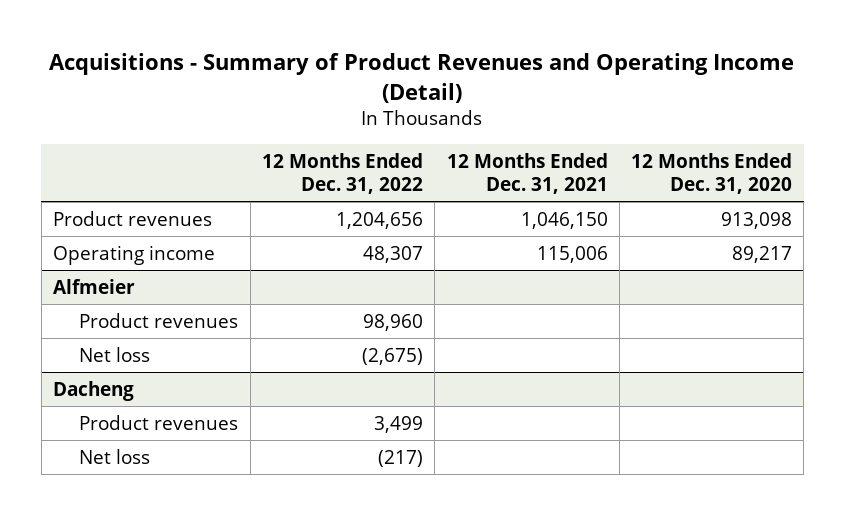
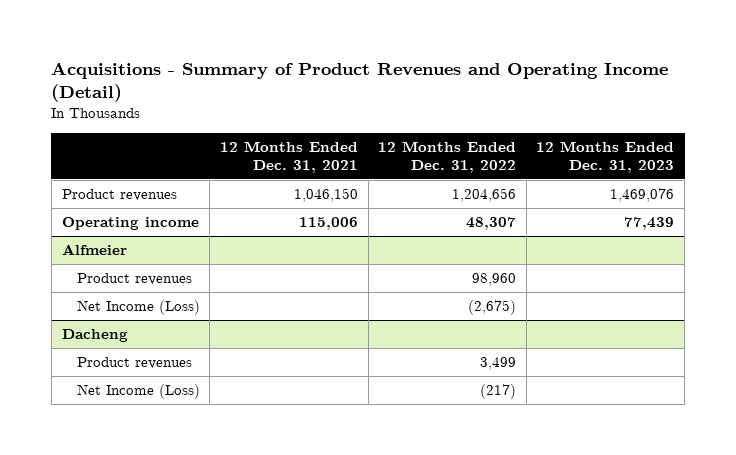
[631,153,793,194] 12 Months Ended Dec. 31, 2020 -> none
none -> [536,141,675,173] 12 Months Ended Dec. 31, 2023
[79,346,151,362] Net loss -> [76,300,200,316] Net Income (Loss)
[79,448,151,464] Net loss -> [76,384,200,400] Net Income (Loss)

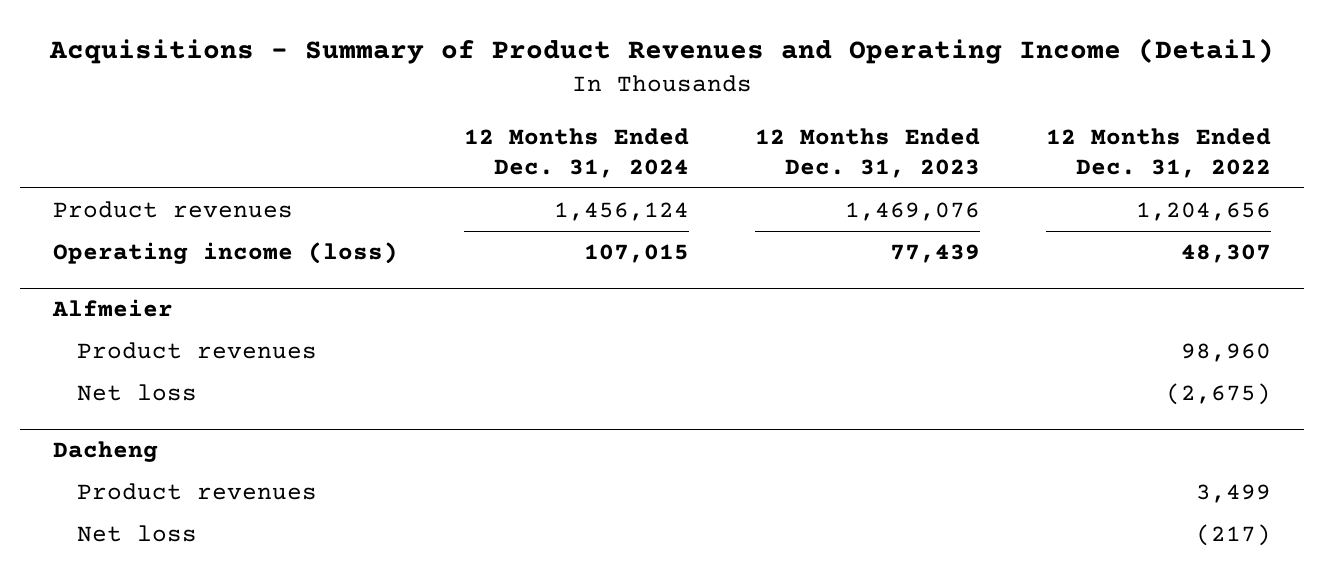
[219,141,358,173] 12 Months Ended Dec. 31, 2021 -> none
none -> [464,127,690,178] 12 Months Ended Dec. 31, 2024
[61,217,199,231] Operating income -> [52,241,398,264] Operating income (loss)
[76,300,200,316] Net Income (Loss) -> [77,383,198,401] Net loss
[76,384,200,400] Net Income (Loss) -> [77,524,198,542] Net loss

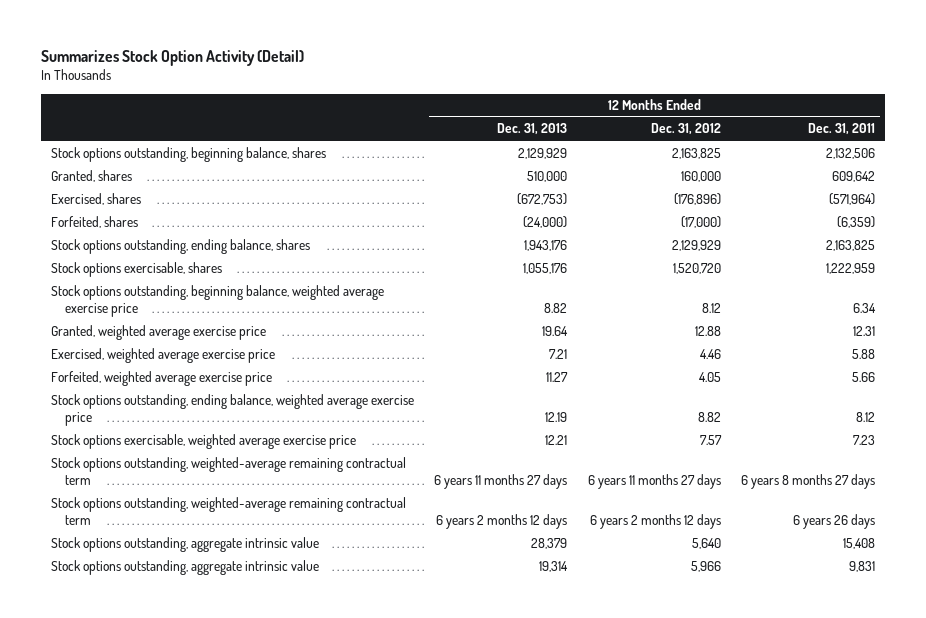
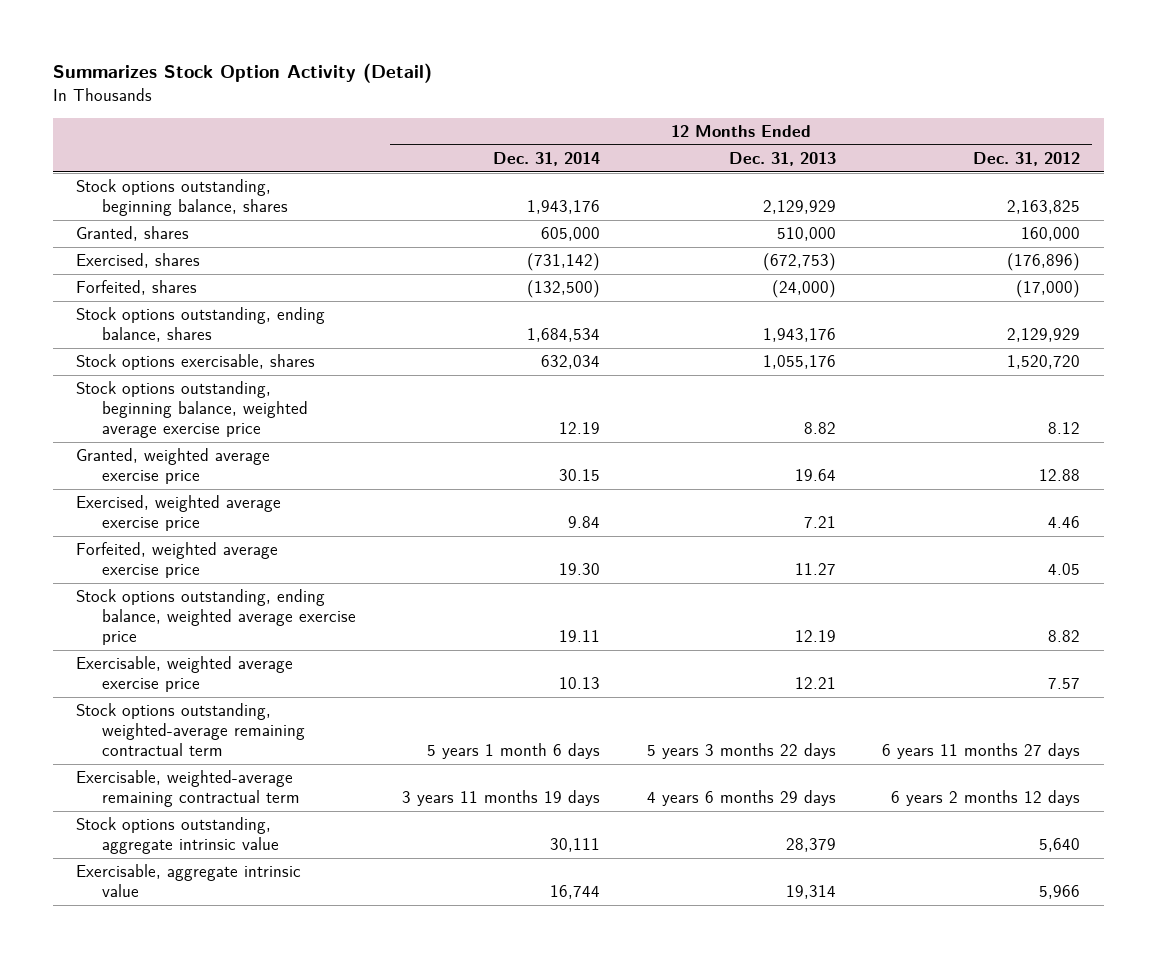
[808,123,876,136] Dec. 31, 2011 -> none
none -> [493,151,601,166] Dec. 31, 2014
[50,433,356,449] Stock options exercisable, weighted average exercise price -> [75,656,293,693] Exercisable, weighted average exercise price
[434,473,568,489] 6 years 11 months 27 days -> [646,742,836,759] 5 years 3 months 22 days
[50,496,406,525] Stock options outstanding, weighted-average remaining contractual term -> [75,770,300,808] Exercisable, weighted-average remaining contractual term
[436,513,568,529] 6 years 2 months 12 days -> [646,790,836,807] 4 years 6 months 29 days
[50,559,319,575] Stock options outstanding, aggregate intrinsic value -> [75,864,301,898] Exercisable, aggregate intrinsic value

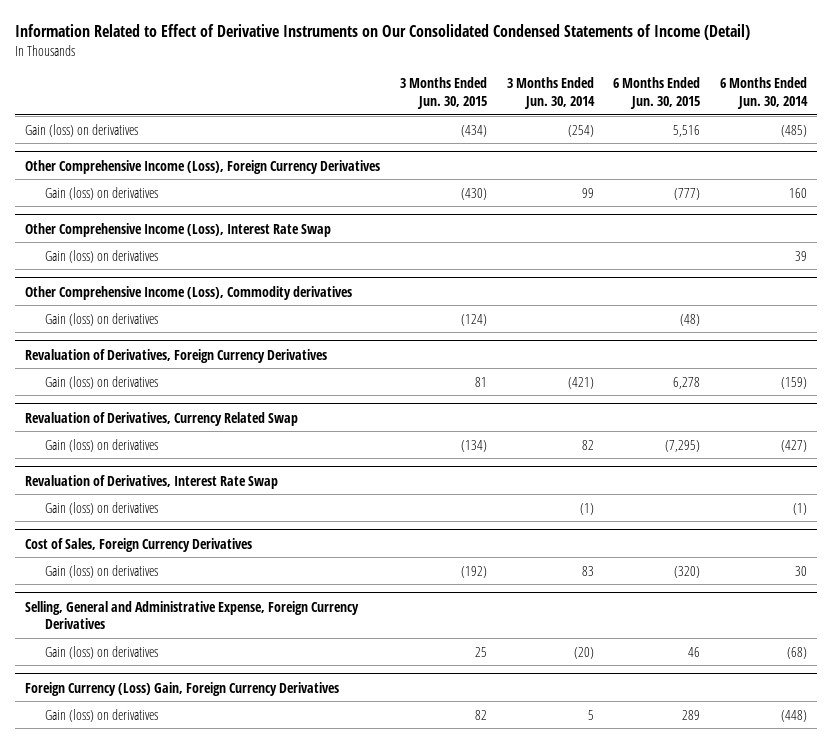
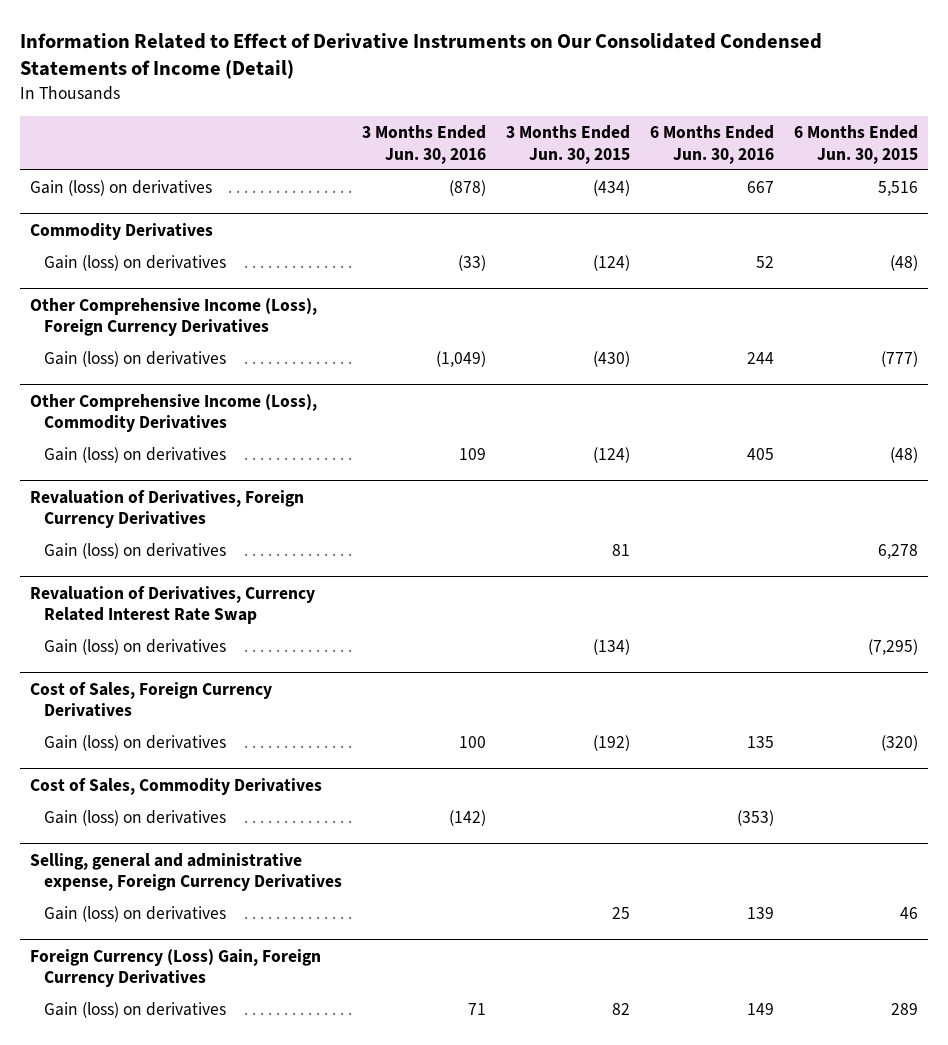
[506,77,595,110] 3 Months Ended Jun. 30, 2014 -> none
[719,77,808,110] 6 Months Ended Jun. 30, 2014 -> none
none -> [362,125,487,164] 3 Months Ended Jun. 30, 2016
none -> [650,125,775,164] 6 Months Ended Jun. 30, 2016
none -> [30,222,214,240] Commodity Derivatives
none -> [44,254,227,271] Gain (loss) on derivatives
[25,222,332,237] Other Comprehensive Income (Loss), Interest Rate Swap -> none
[45,249,159,263] Gain (loss) on derivatives -> none
[25,285,353,300] Other Comprehensive Income (Loss), Commodity derivatives -> [30,393,318,433] Other Comprehensive Income (Loss), Commodity Derivatives
[25,411,299,426] Revaluation of Derivatives, Currency Related Swap -> [30,585,316,625] Revaluation of Derivatives, Currency Related Interest Rate Swap
[25,474,279,489] Revaluation of Derivatives, Interest Rate Swap -> none
[45,501,159,515] Gain (loss) on derivatives -> none
none -> [30,777,323,795] Cost of Sales, Commodity Derivatives
none -> [44,809,227,826] Gain (loss) on derivatives
[25,600,360,630] Selling, General and Administrative Expense, Foreign Currency Derivatives -> [30,852,343,892] Selling, general and administrative expense, Foreign Currency Derivatives

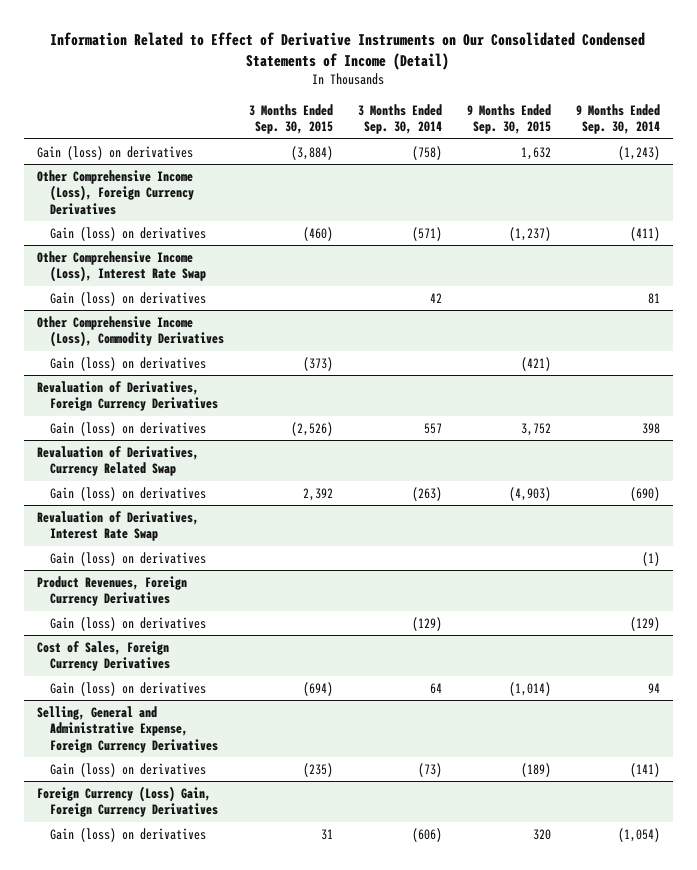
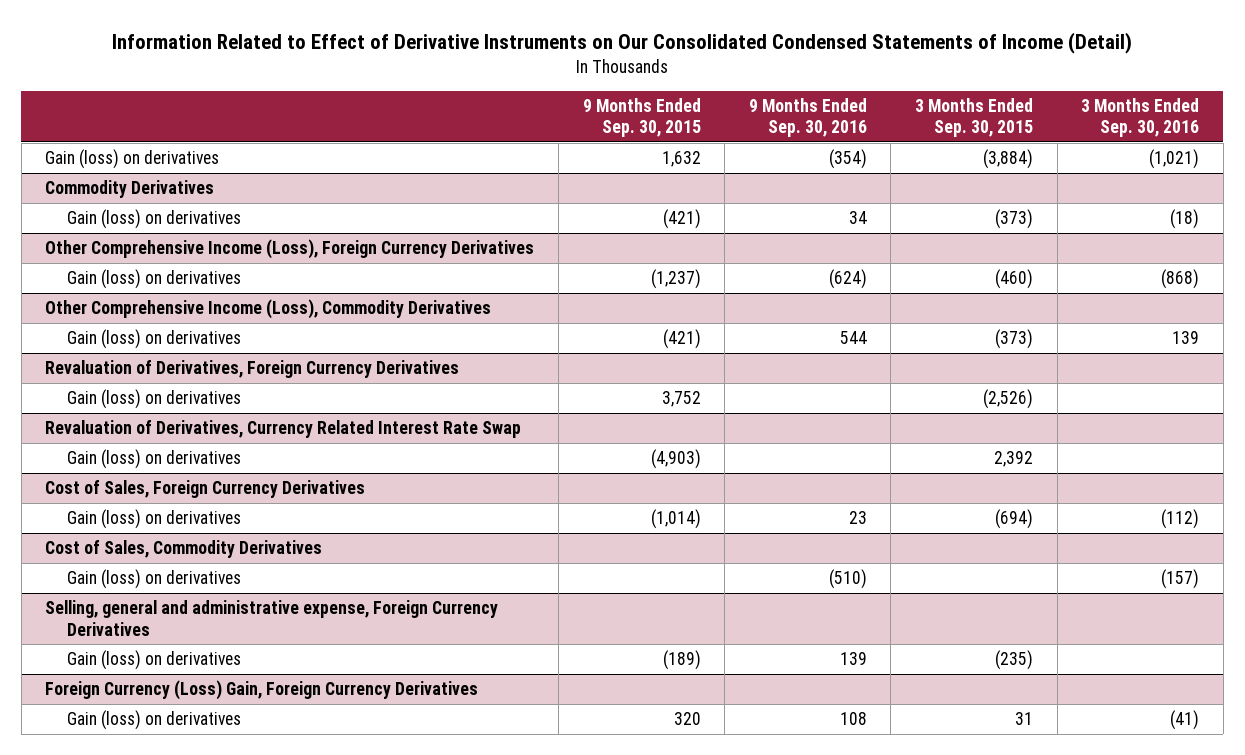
[358,103,443,135] 3 Months Ended Sep. 30, 2014 -> none
[576,103,661,135] 9 Months Ended Sep. 30, 2014 -> none
none -> [748,97,867,138] 9 Months Ended Sep. 30, 2016
none -> [1081,97,1200,138] 3 Months Ended Sep. 30, 2016
none -> [45,180,215,199] Commodity Derivatives
none -> [66,209,241,230] Gain (loss) on derivatives
[36,250,207,283] Other Comprehensive Income (Loss), Interest Rate Swap -> none
[50,291,207,306] Gain (loss) on derivatives -> none
[36,445,199,477] Revaluation of Derivatives, Currency Related Swap -> [45,420,522,439] Revaluation of Derivatives, Currency Related Interest Rate Swap
[36,510,199,542] Revaluation of Derivatives, Interest Rate Swap -> none
[50,551,207,566] Gain (loss) on derivatives -> none
[36,575,187,607] Product Revenues, Foreign Currency Derivatives -> none
[50,616,207,631] Gain (loss) on derivatives -> none
none -> [45,540,323,559] Cost of Sales, Commodity Derivatives
none -> [66,569,241,590] Gain (loss) on derivatives
[36,705,219,754] Selling, General and Administrative Expense, Foreign Currency Derivatives -> [45,600,499,636] Selling, general and administrative expense, Foreign Currency Derivatives

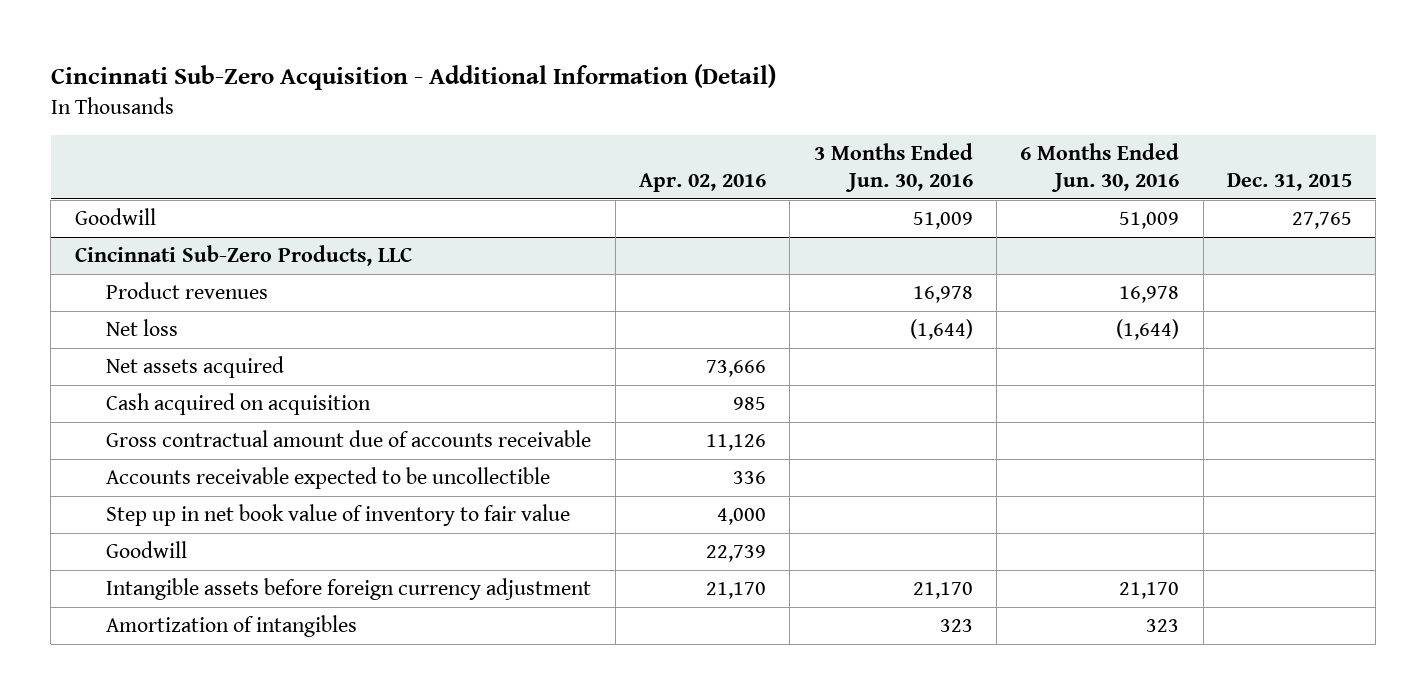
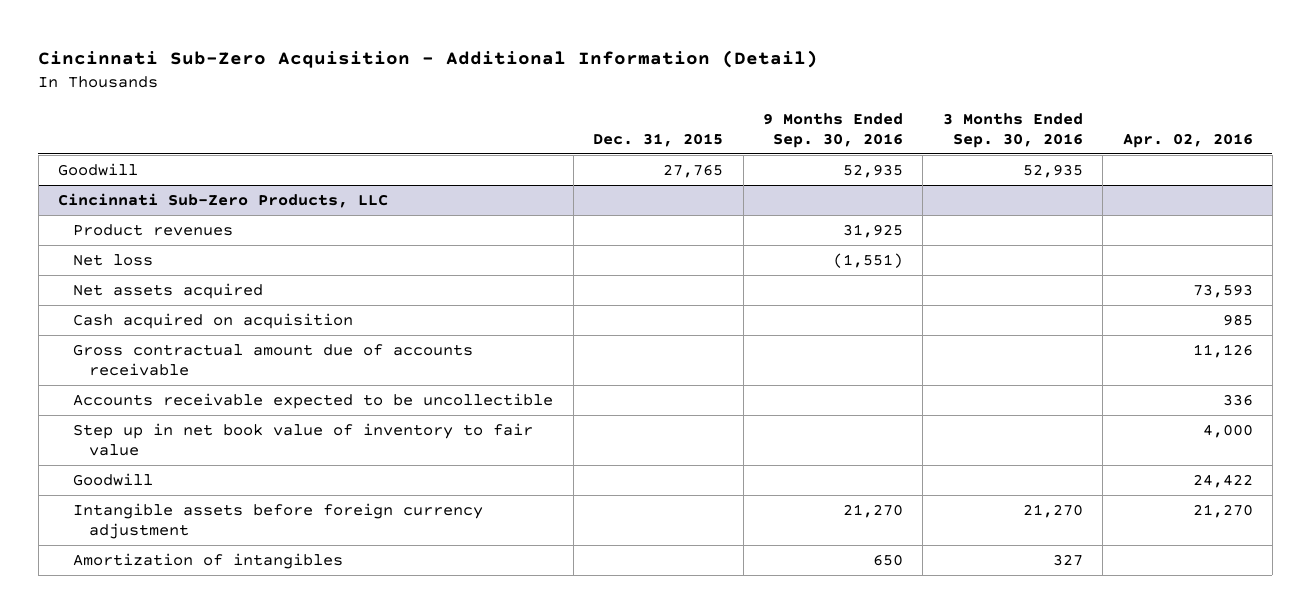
[813,143,973,192] 3 Months Ended Jun. 30, 2016 -> none
[1020,143,1180,192] 6 Months Ended Jun. 30, 2016 -> none
none -> [762,112,903,148] 9 Months Ended Sep. 30, 2016
none -> [942,112,1083,148] 3 Months Ended Sep. 30, 2016
[706,360,767,378] 73,666 -> [1192,283,1253,298] 73,593
[706,545,767,563] 22,739 -> [1192,473,1253,488] 24,422
[706,582,767,600] 21,170 -> [1192,503,1253,518] 21,270

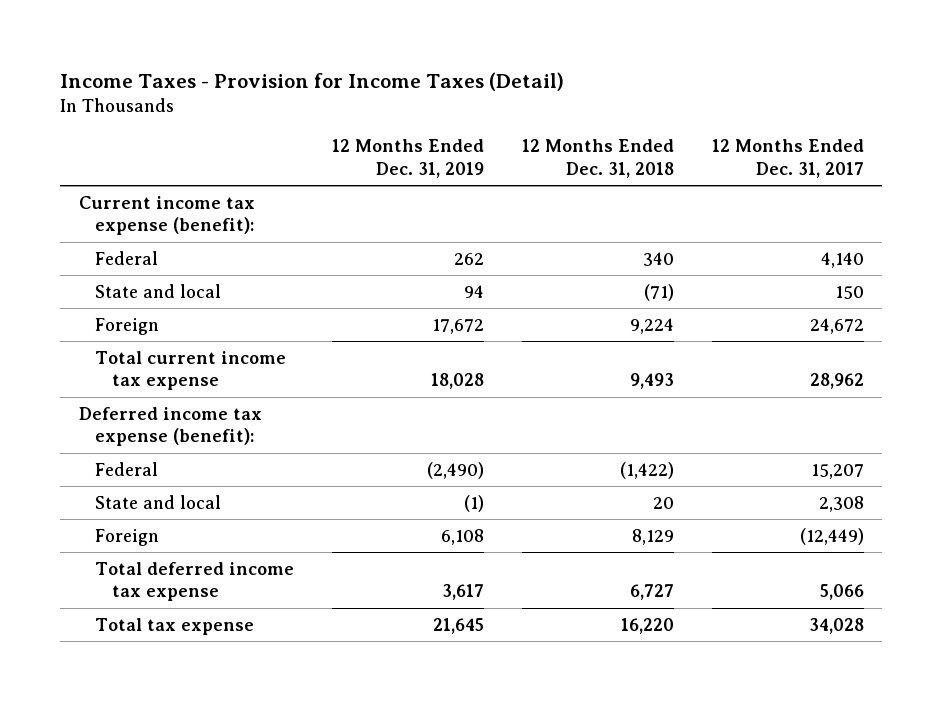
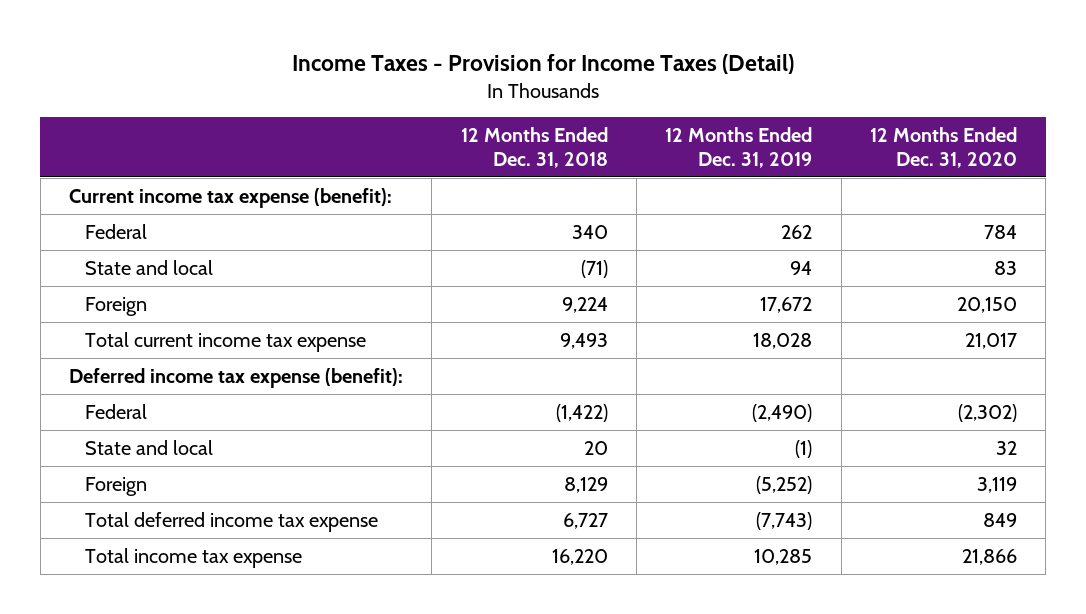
[711,139,864,178] 12 Months Ended Dec. 31, 2017 -> none
none -> [869,127,1017,169] 12 Months Ended Dec. 31, 2020
[441,528,485,545] 6,108 -> [756,475,813,494] (5,252)
[442,584,485,601] 3,617 -> [756,511,813,530] (7,743)
[95,617,255,635] Total tax expense -> [85,547,303,568] Total income tax expense
[433,617,485,634] 21,645 -> [754,548,813,565] 10,285

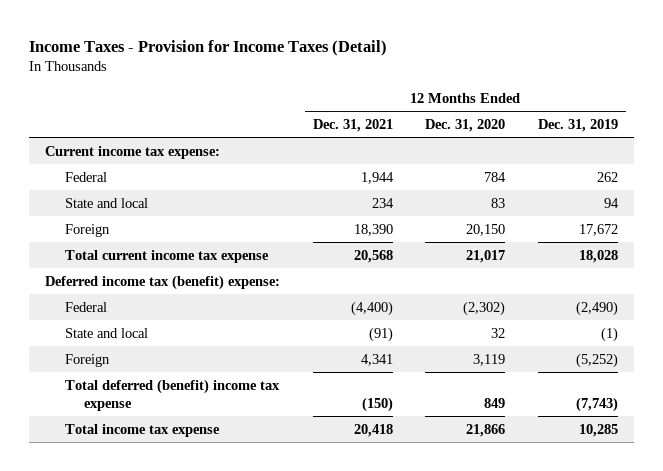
[460,127,608,169] 12 Months Ended Dec. 31, 2018 -> none
none -> [312,119,393,133] Dec. 31, 2021
[69,187,393,208] Current income tax expense (benefit): -> [45,145,221,159] Current income tax expense:
[69,367,404,388] Deferred income tax expense (benefit): -> [45,274,281,290] Deferred income tax (benefit) expense:
[85,511,379,532] Total deferred income tax expense -> [64,378,280,412] Total deferred (benefit) income tax expense

